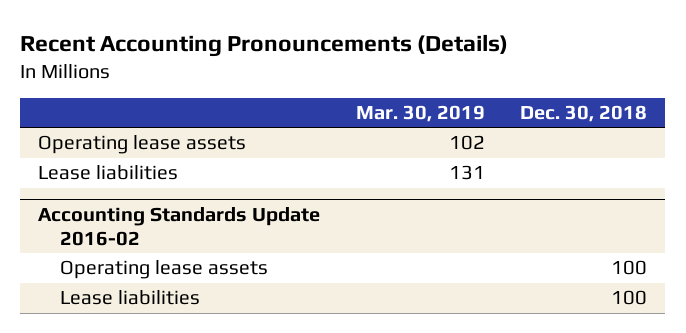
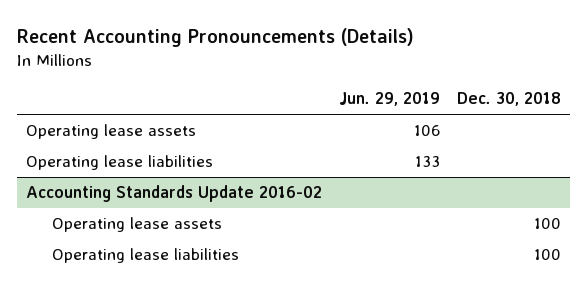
[355,104,485,122] Mar. 30, 2019 -> none
none -> [338,92,440,107] Jun. 29, 2019
[38,165,179,181] Lease liabilities -> [25,155,213,171] Operating lease liabilities
[60,290,201,306] Lease liabilities -> [51,248,239,264] Operating lease liabilities

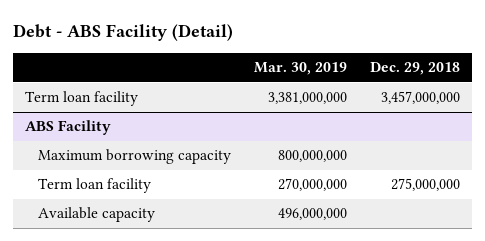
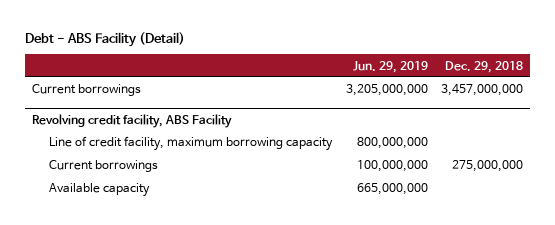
[254,62,348,76] Mar. 30, 2019 -> none
none -> [352,60,428,73] Jun. 29, 2019
[24,91,138,107] Term loan facility -> [31,84,141,97] Current borrowings
[24,120,111,136] ABS Facility -> [31,113,232,128] Revolving credit facility, ABS Facility
[38,149,232,165] Maximum borrowing capacity -> [49,136,334,152] Line of credit facility, maximum borrowing capacity
[38,178,152,194] Term loan facility -> [49,160,159,173] Current borrowings

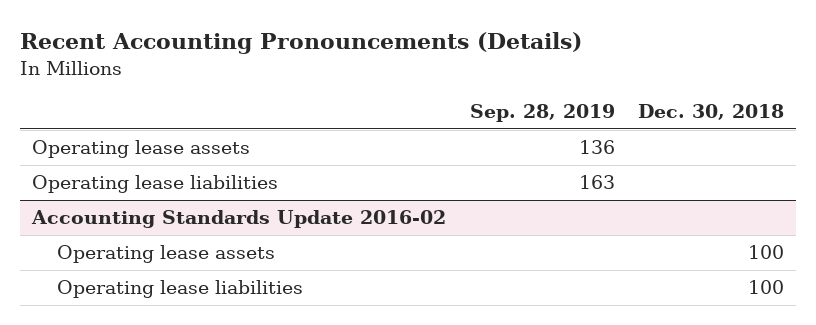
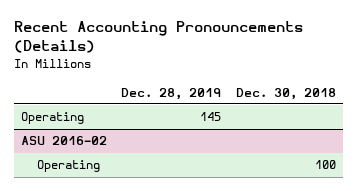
[469,104,615,123] Sep. 28, 2019 -> none
none -> [121,87,222,100] Dec. 28, 2019
[31,175,278,194] Operating lease liabilities -> none
[57,280,304,299] Operating lease liabilities -> none
[31,140,250,159] Operating lease assets -> [20,112,84,125] Operating
[30,210,446,229] Accounting Standards Update 2016-02 -> [20,136,107,146] ASU 2016-02
[57,245,276,264] Operating lease assets -> [37,160,101,173] Operating

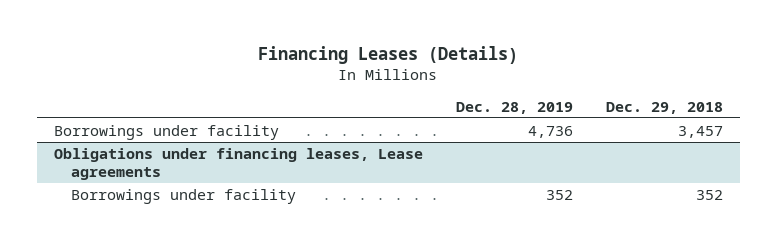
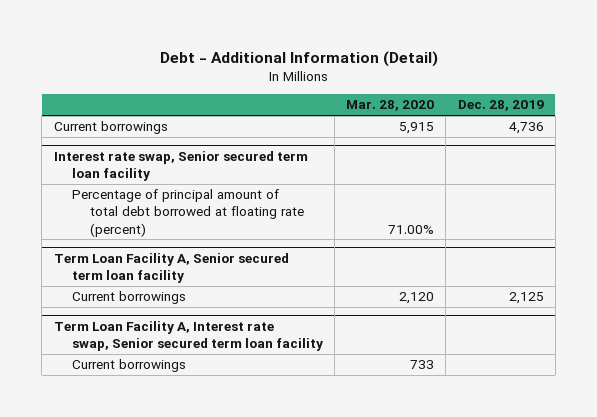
[258,46,519,65] Financing Leases (Details) -> [159,50,438,67] Debt - Additional Information (Detail)
[605,101,723,114] Dec. 29, 2018 -> none
none -> [346,100,435,112] Mar. 28, 2020
[53,147,423,181] Obligations under financing leases, Lease agreements -> none
[71,188,297,204] Borrowings under facility -> none
[53,124,279,140] Borrowings under facility -> [53,121,168,135] Current borrowings
none -> [53,150,308,182] Interest rate swap, Senior secured term loan facility
none -> [71,189,304,237] Percentage of principal amount of total debt borrowed at floating rate (percent)
none -> [53,252,289,284] Term Loan Facility A, Senior secured term loan facility
none -> [71,291,186,305] Current borrowings
none -> [53,320,323,352] Term Loan Facility A, Interest rate swap, Senior secured term loan facility
none -> [71,359,186,373] Current borrowings

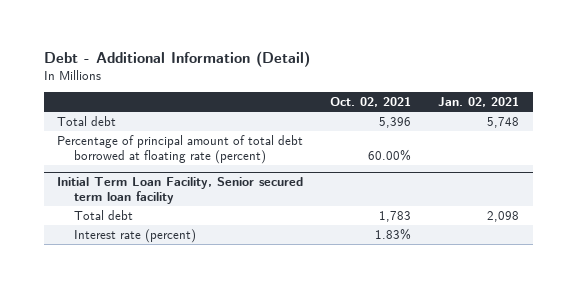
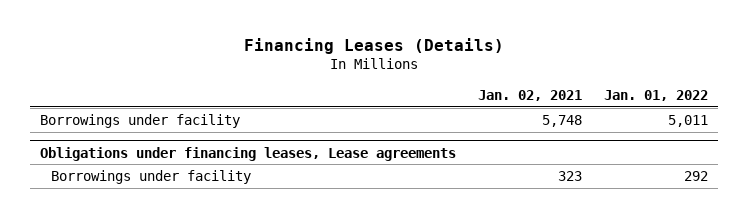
[43,50,310,67] Debt - Additional Information (Detail) -> [243,37,504,54] Financing Leases (Details)
[330,97,412,108] Oct. 02, 2021 -> none
none -> [603,90,708,102] Jan. 01, 2022
[57,134,304,164] Percentage of principal amount of total debt borrowed at floating rate (percent) -> none
[57,177,304,204] Initial Term Loan Facility, Senior secured term loan facility -> none
[73,209,133,220] Total debt -> none
[73,228,196,243] Interest rate (percent) -> none
[57,115,117,126] Total debt -> [40,113,241,128] Borrowings under facility
none -> [40,146,457,161] Obligations under financing leases, Lease agreements
none -> [50,169,251,184] Borrowings under facility

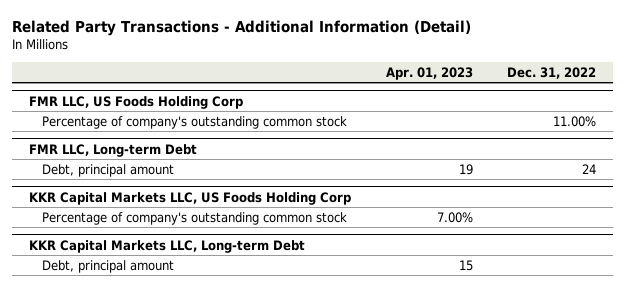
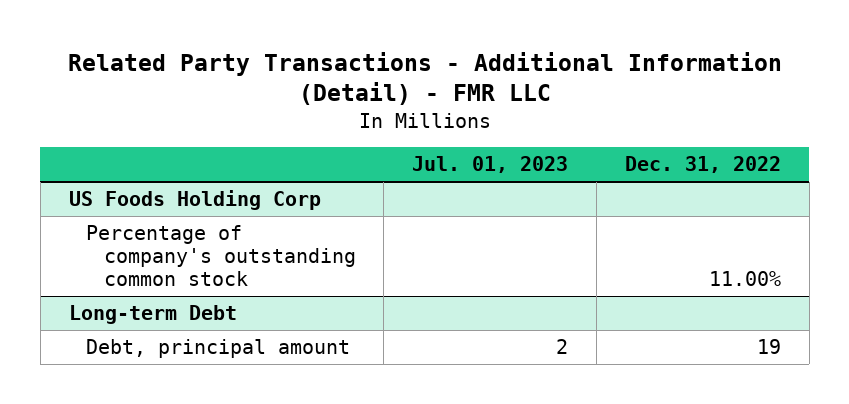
[12,19,472,36] Related Party Transactions - Additional Information (Detail) -> [67,51,782,106] Related Party Transactions - Additional Information (Detail) - FMR LLC
[385,66,473,80] Apr. 01, 2023 -> none
none -> [412,156,569,174] Jul. 01, 2023
[29,95,244,109] FMR LLC, US Foods Holding Corp -> [68,190,321,211] US Foods Holding Corp
[29,191,352,205] KKR Capital Markets LLC, US Foods Holding Corp -> none
[42,211,348,225] Percentage of company's outstanding common stock -> none
[29,239,306,253] KKR Capital Markets LLC, Long-term Debt -> none
[42,259,175,273] Debt, principal amount -> none
[29,143,198,157] FMR LLC, Long-term Debt -> [68,305,237,325] Long-term Debt
[581,163,596,174] 24 -> [756,339,781,355] 19

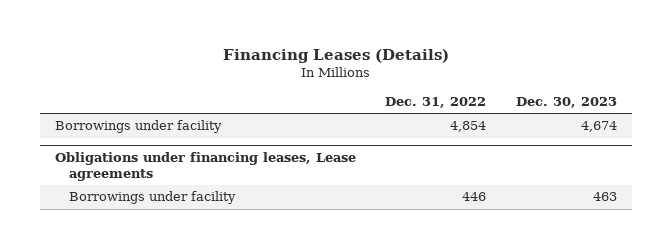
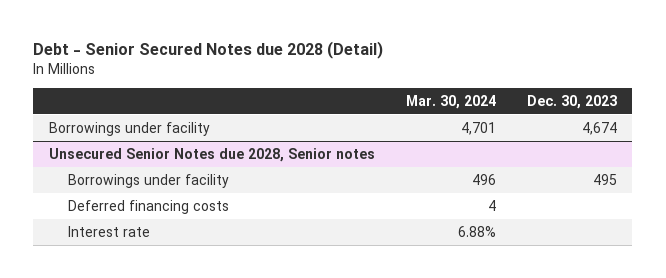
[222,48,449,63] Financing Leases (Details) -> [33,41,384,60] Debt - Senior Secured Notes due 2028 (Detail)
[385,97,487,109] Dec. 31, 2022 -> none
none -> [405,94,496,109] Mar. 30, 2024
[54,152,356,181] Obligations under financing leases, Lease agreements -> none
[69,191,237,205] Borrowings under facility -> none
none -> [48,147,375,162] Unsecured Senior Notes due 2028, Senior notes
none -> [68,173,230,188] Borrowings under facility
none -> [68,199,230,214] Deferred financing costs
none -> [68,225,151,237] Interest rate

